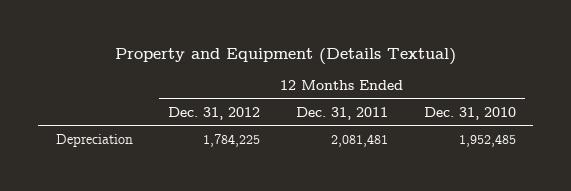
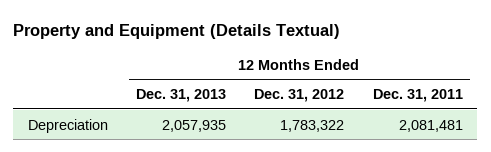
[423,106,516,120] Dec. 31, 2010 -> none
none -> [136,89,227,103] Dec. 31, 2013
[203,133,261,147] 1,784,225 -> [280,119,345,132] 1,783,322

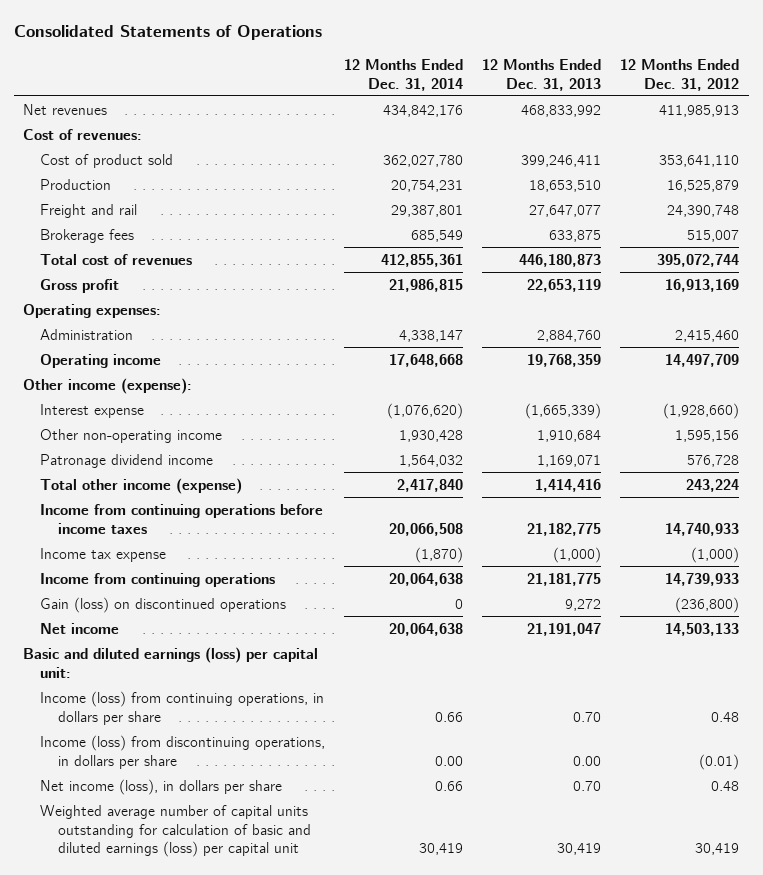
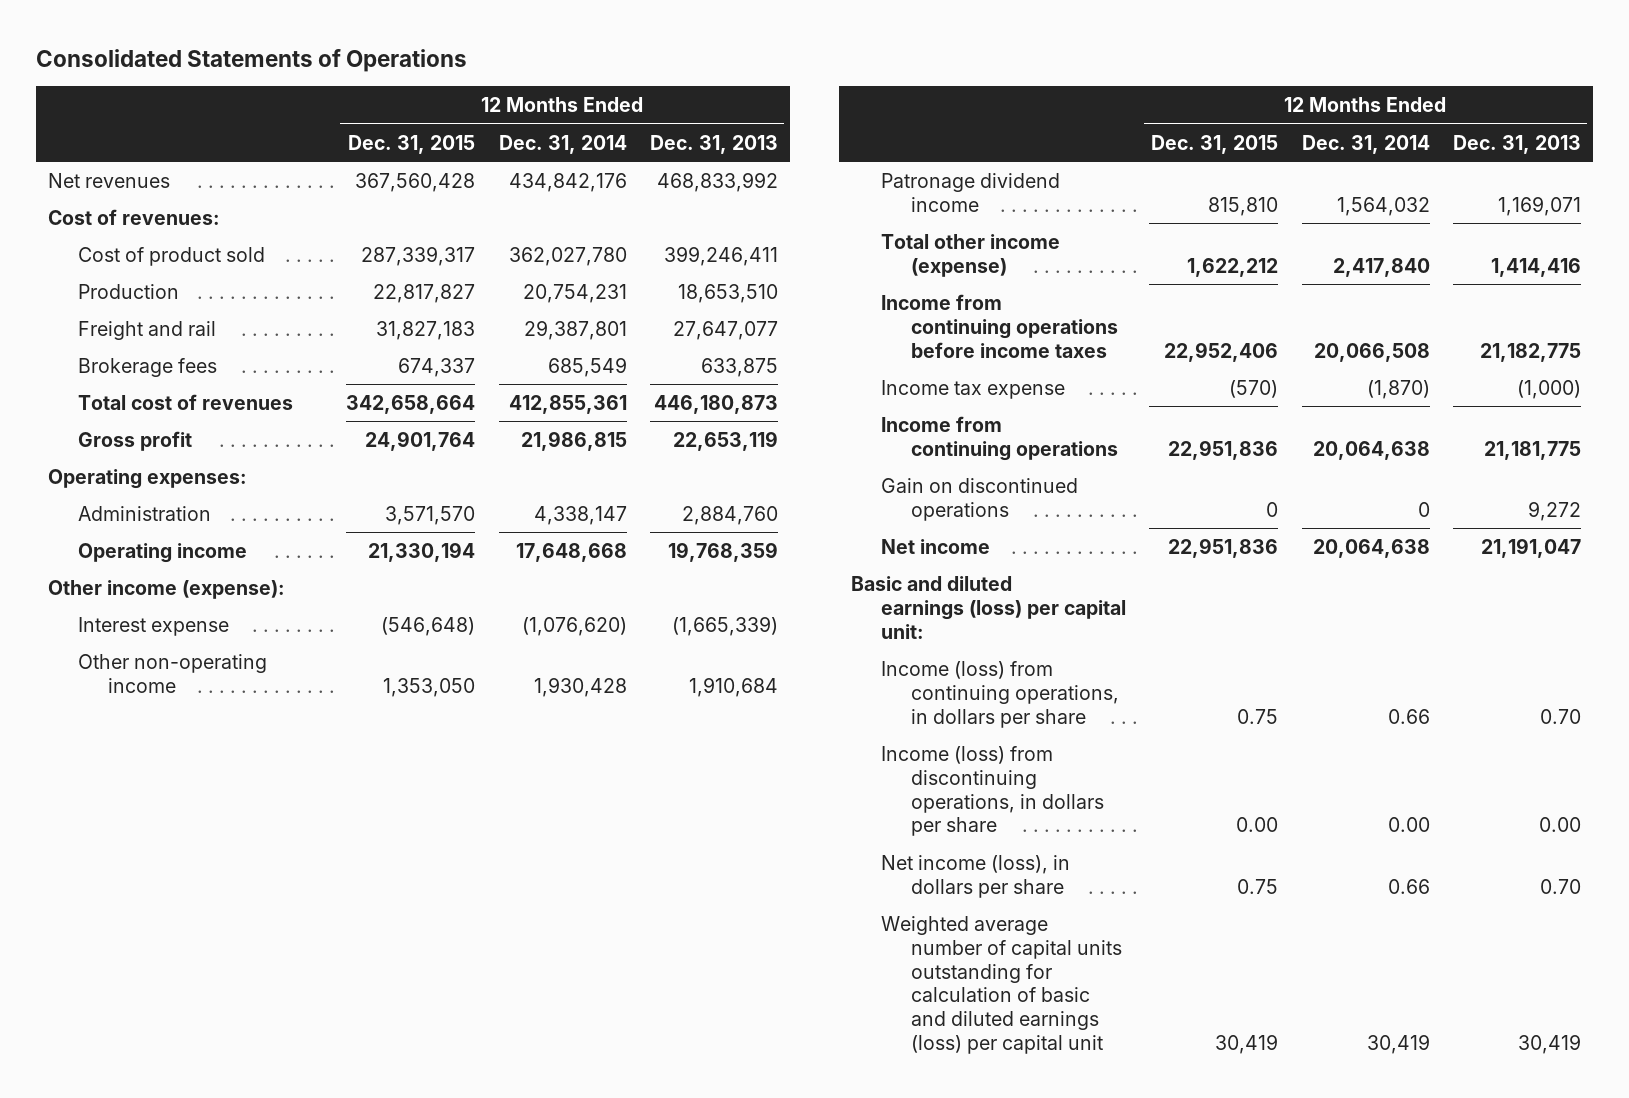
[620,58,740,91] 12 Months Ended Dec. 31, 2012 -> none
none -> [348,134,476,154] Dec. 31, 2015
[40,596,287,613] Gain (loss) on discontinued operations -> [880,477,1078,521] Gain on discontinued operations

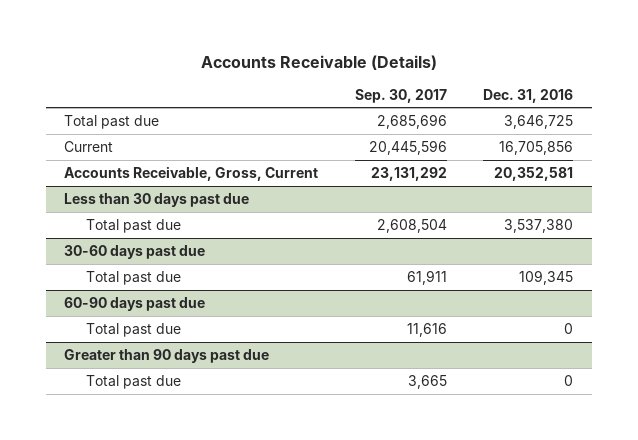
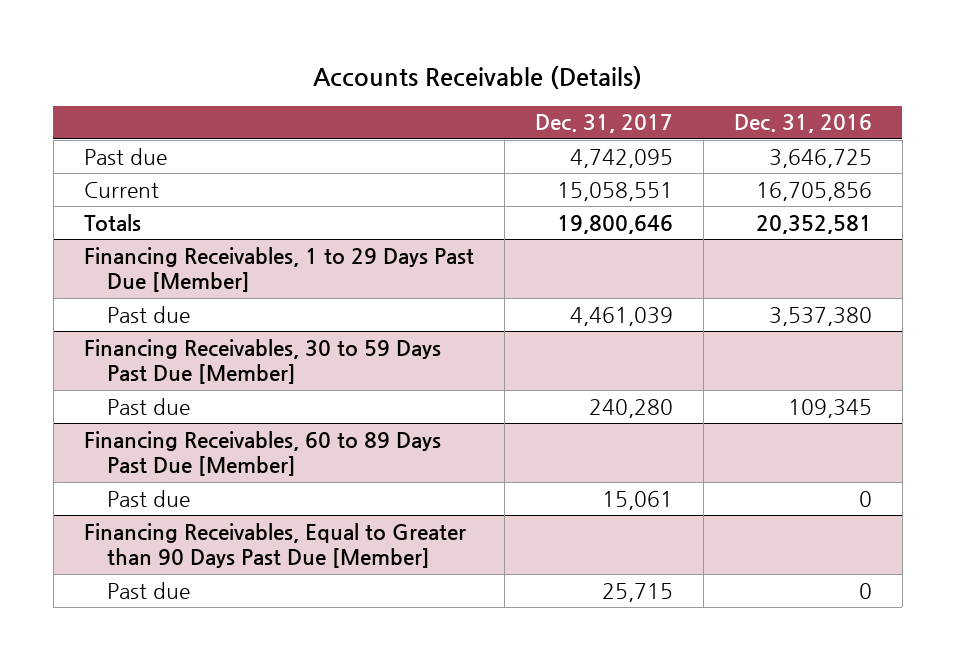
[354,88,447,103] Sep. 30, 2017 -> none
none -> [534,114,673,134] Dec. 31, 2017
[64,114,160,129] Total past due -> [83,147,167,165] Past due
[64,165,319,181] Accounts Receivable, Gross, Current -> [83,213,141,231] Totals
[64,192,250,207] Less than 30 days past due -> [83,246,474,293] Financing Receivables, 1 to 29 Days Past Due [Member]
[86,218,182,233] Total past due -> [106,305,190,323] Past due
[64,244,206,259] 30-60 days past due -> [83,338,441,385] Financing Receivables, 30 to 59 Days Past Due [Member]
[86,270,182,285] Total past due -> [106,397,190,415] Past due
[64,296,206,311] 60-90 days past due -> [83,430,441,477] Financing Receivables, 60 to 89 Days Past Due [Member]
[86,322,182,337] Total past due -> [106,489,190,507] Past due
[64,348,270,363] Greater than 90 days past due -> [83,522,466,569] Financing Receivables, Equal to Greater than 90 Days Past Due [Member]
[86,374,182,389] Total past due -> [106,581,190,599] Past due

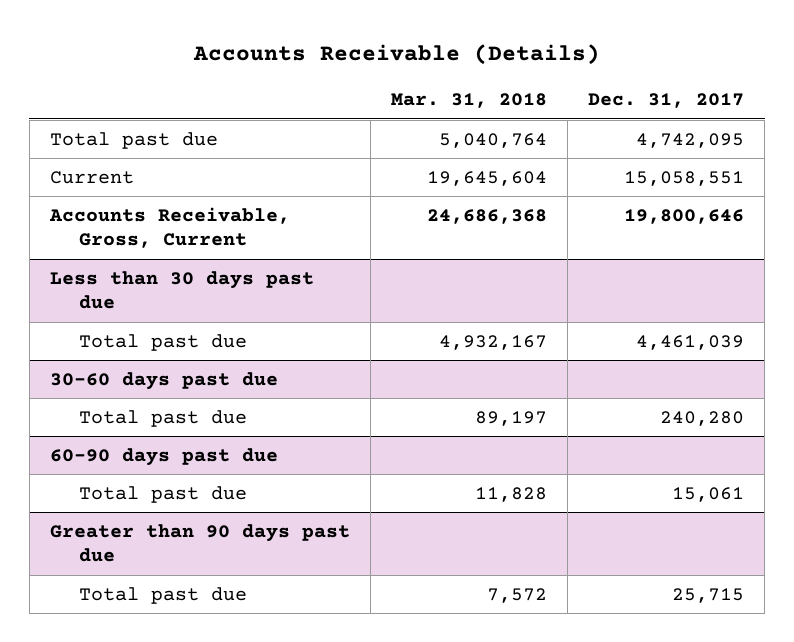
[733,114,872,134] Dec. 31, 2016 -> none
none -> [390,93,547,109] Mar. 31, 2018
[83,147,167,165] Past due -> [49,132,218,150] Total past due
[83,213,141,231] Totals -> [48,207,290,249] Accounts Receivable, Gross, Current
[83,246,474,293] Financing Receivables, 1 to 29 Days Past Due [Member] -> [49,271,314,310] Less than 30 days past due
[106,305,190,323] Past due -> [78,334,247,352] Total past due
[83,338,441,385] Financing Receivables, 30 to 59 Days Past Due [Member] -> [49,372,278,391] 30-60 days past due
[106,397,190,415] Past due -> [78,410,247,428] Total past due
[83,430,441,477] Financing Receivables, 60 to 89 Days Past Due [Member] -> [49,448,278,467] 60-90 days past due
[106,489,190,507] Past due -> [78,486,247,504] Total past due
[83,522,466,569] Financing Receivables, Equal to Greater than 90 Days Past Due [Member] -> [49,524,350,563] Greater than 90 days past due
[106,581,190,599] Past due -> [78,587,247,605] Total past due

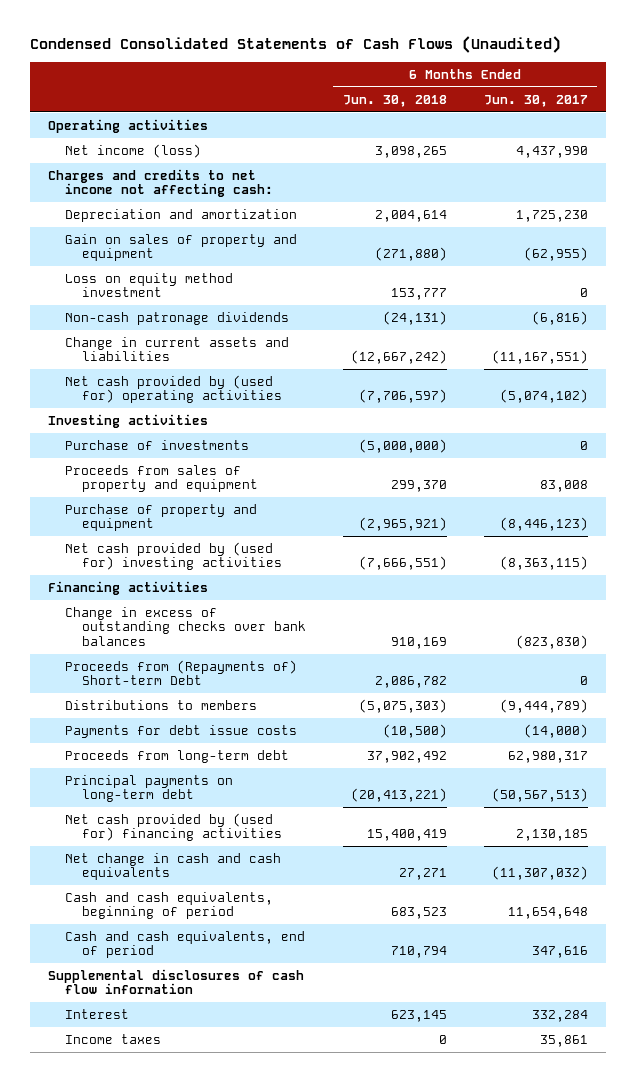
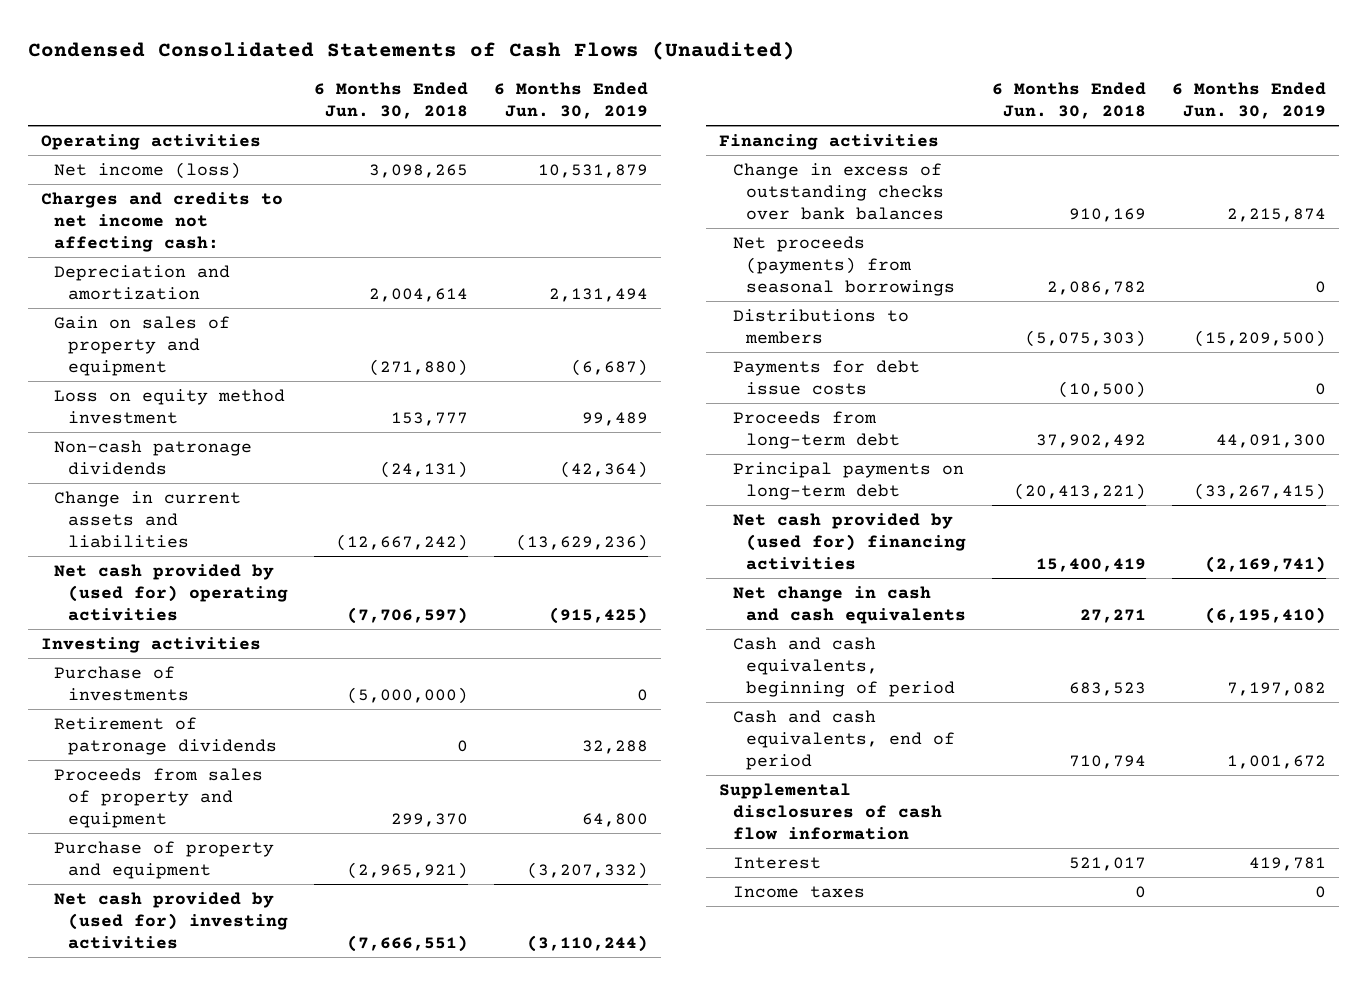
[483,94,588,107] Jun. 30, 2017 -> none
none -> [493,82,648,120] 6 Months Ended Jun. 30, 2019
none -> [54,716,277,756] Retirement of patronage dividends
[64,659,297,686] Proceeds from (Repayments of) Short-term Debt -> [732,235,955,297] Net proceeds (payments) from seasonal borrowings
[390,1009,447,1022] 623,145 -> [1068,856,1146,871] 521,017

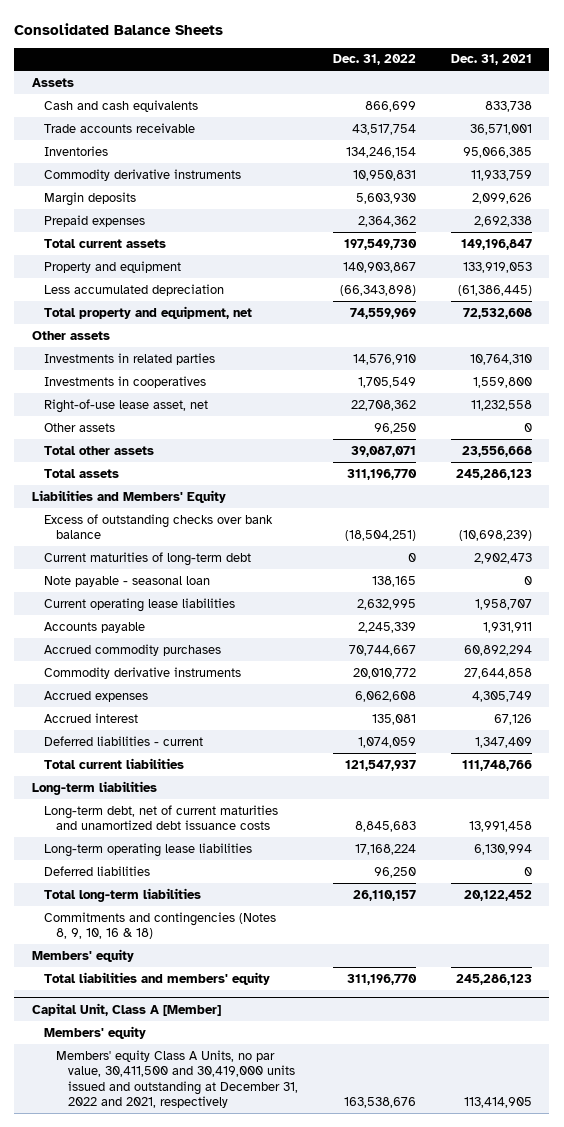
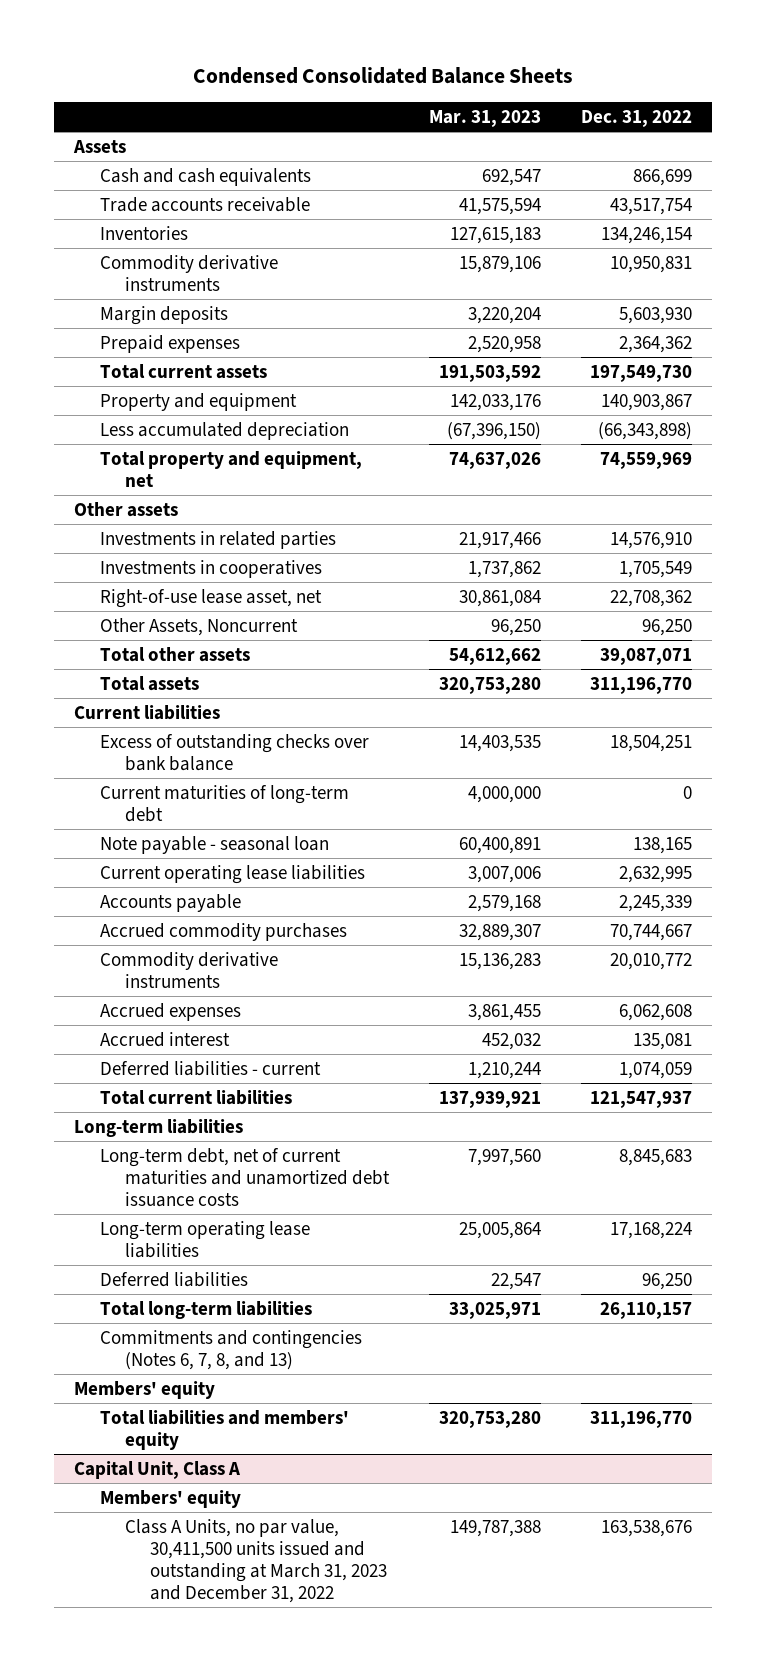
[14,22,224,35] Consolidated Balance Sheets -> [193,67,574,85] Condensed Consolidated Balance Sheets
[450,54,532,66] Dec. 31, 2021 -> none
none -> [428,109,541,127] Mar. 31, 2023
[43,422,115,432] Other assets -> [99,617,298,636] Other Assets, Noncurrent
[31,489,226,503] Liabilities and Members' Equity -> none
none -> [74,704,221,720] Current liabilities
[344,530,416,542] (18,504,251) -> [609,734,692,752] 18,504,251
[43,911,276,940] Commitments and contingencies (Notes 8, 9, 10, 16 & 18) -> [99,1329,362,1370] Commitments and contingencies (Notes 6, 7, 8, and 13)
[31,1002,221,1016] Capital Unit, Class A [Member] -> [74,1460,241,1479] Capital Unit, Class A
[55,1049,298,1108] Members' equity Class A Units, no par value, 30,411,500 and 30,419,000 units issued and outstanding at December 31, 2022 and 2021, respectively -> [124,1518,388,1603] Class A Units, no par value, 30,411,500 units issued and outstanding at March 31, 2023 and December 31, 2022

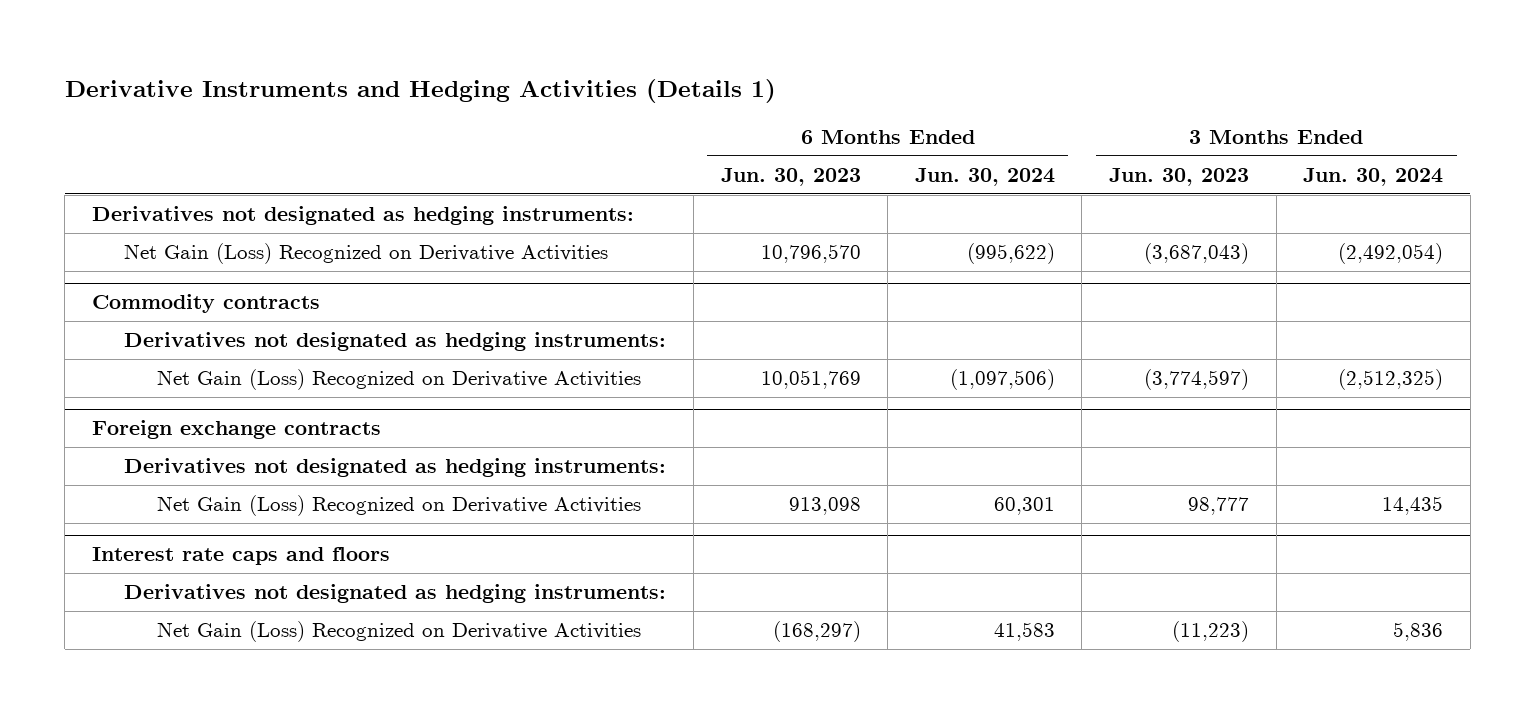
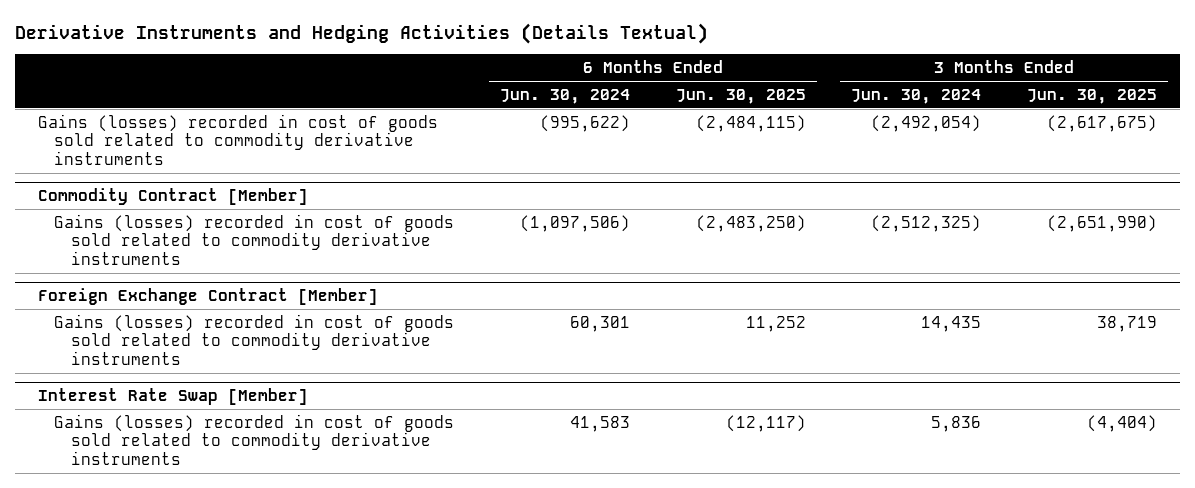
[64,78,776,103] Derivative Instruments and Hedging Activities (Details 1) -> [15,22,709,44] Derivative Instruments and Hedging Activities (Details Textual)
[720,167,861,186] Jun. 30, 2023 -> none
[1109,167,1250,186] Jun. 30, 2023 -> none
none -> [675,88,806,104] Jun. 30, 2025
none -> [1026,88,1157,104] Jun. 30, 2025
[91,206,634,226] Derivatives not designated as hedging instruments: -> none
[124,332,667,352] Derivatives not designated as hedging instruments: -> none
[124,458,667,478] Derivatives not designated as hedging instruments: -> none
[124,584,667,604] Derivatives not designated as hedging instruments: -> none
[124,243,609,265] Net Gain (Loss) Recognized on Derivative Activities -> [37,113,438,165] Gains (losses) recorded in cost of goods sold related to commodity derivative instruments
[91,294,320,314] Commodity contracts -> [37,188,308,206] Commodity Contract [Member]
[157,369,642,391] Net Gain (Loss) Recognized on Derivative Activities -> [54,213,455,265] Gains (losses) recorded in cost of goods sold related to commodity derivative instruments
[91,420,381,440] Foreign exchange contracts -> [37,288,378,306] Foreign Exchange Contract [Member]
[157,495,642,517] Net Gain (Loss) Recognized on Derivative Activities -> [54,313,455,365] Gains (losses) recorded in cost of goods sold related to commodity derivative instruments
[91,547,390,566] Interest rate caps and floors -> [37,388,308,406] Interest Rate Swap [Member]
[157,621,642,643] Net Gain (Loss) Recognized on Derivative Activities -> [54,413,455,465] Gains (losses) recorded in cost of goods sold related to commodity derivative instruments

